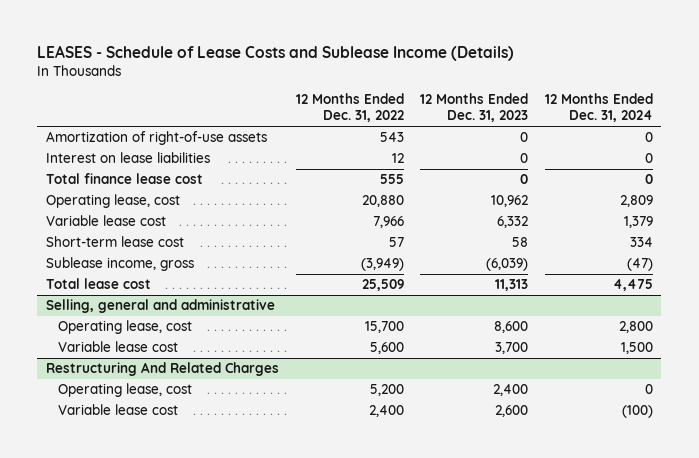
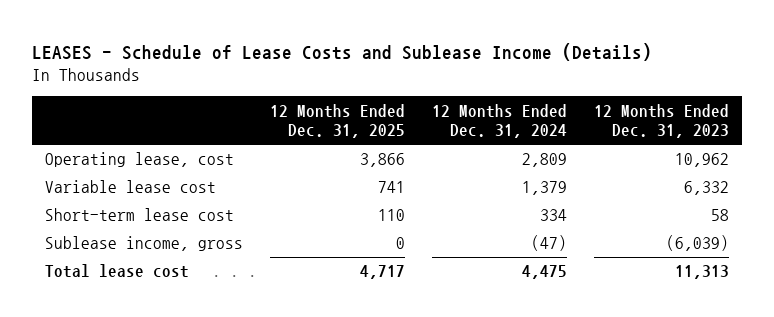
[295,93,404,123] 12 Months Ended Dec. 31, 2022 -> none
none -> [270,103,406,139] 12 Months Ended Dec. 31, 2025
[45,131,267,146] Amortization of right-of-use assets -> none
[45,152,210,164] Interest on lease liabilities -> none
[45,173,203,185] Total finance lease cost -> none
[45,299,275,314] Selling, general and administrative -> none
[58,320,193,335] Operating lease, cost -> none
[58,341,179,353] Variable lease cost -> none
[45,362,279,377] Restructuring And Related Charges -> none
[58,383,193,398] Operating lease, cost -> none
[58,404,179,416] Variable lease cost -> none

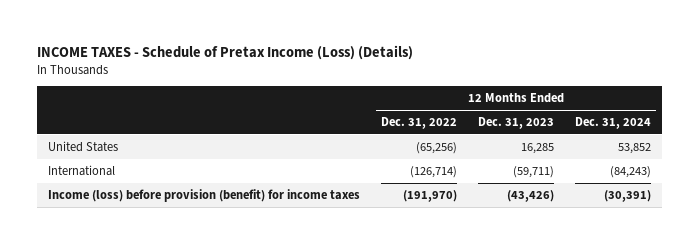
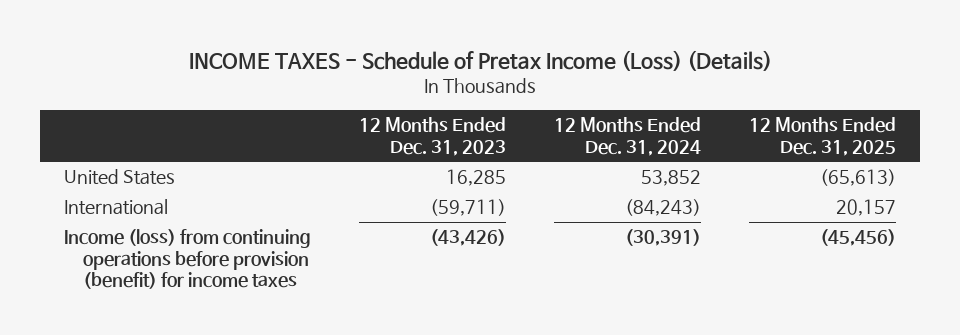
[380,117,457,130] Dec. 31, 2022 -> none
none -> [749,117,897,156] 12 Months Ended Dec. 31, 2025
[47,188,360,202] Income (loss) before provision (benefit) for income taxes -> [64,229,312,289] Income (loss) from continuing operations before provision (benefit) for income taxes

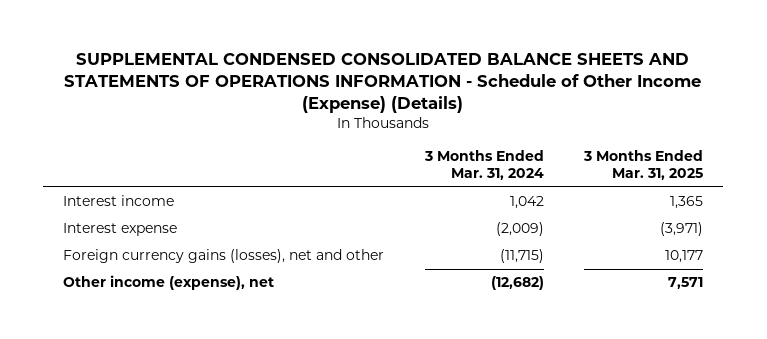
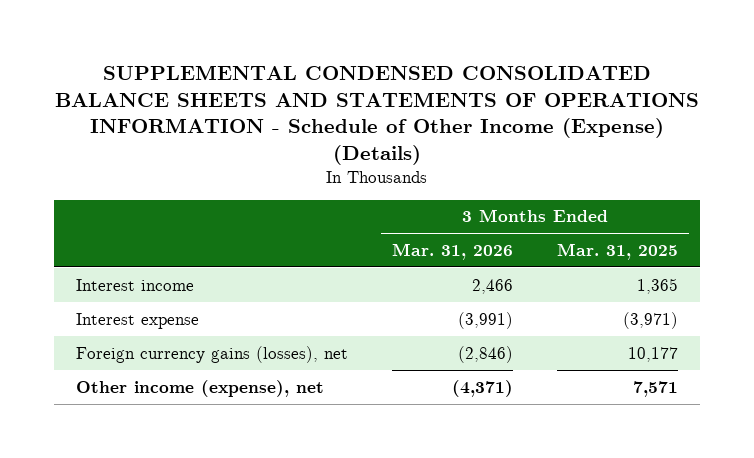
[423,149,544,181] 3 Months Ended Mar. 31, 2024 -> none
none -> [391,242,513,260] Mar. 31, 2026
[63,249,385,264] Foreign currency gains (losses), net and other -> [75,345,348,363] Foreign currency gains (losses), net

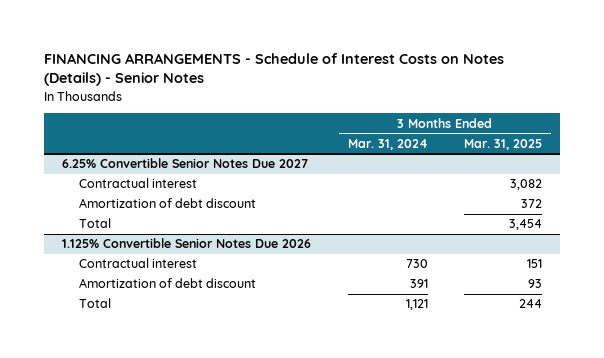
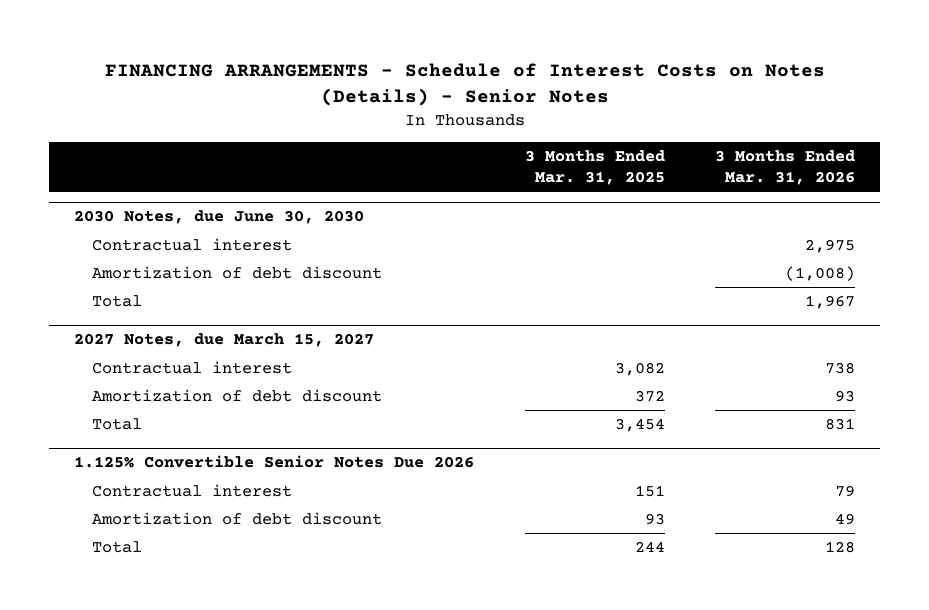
[347,138,428,150] Mar. 31, 2024 -> none
none -> [714,150,855,186] 3 Months Ended Mar. 31, 2026
[62,158,309,169] 6.25% Convertible Senior Notes Due 2027 -> [74,210,365,225] 2030 Notes, due June 30, 2030
none -> [91,237,292,251] Contractual interest
none -> [91,265,382,279] Amortization of debt discount
none -> [91,294,142,307] Total
none -> [74,333,375,348] 2027 Notes, due March 15, 2027

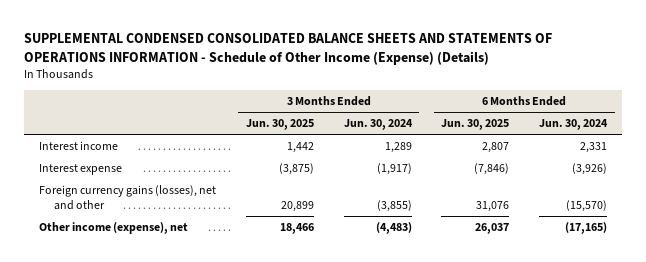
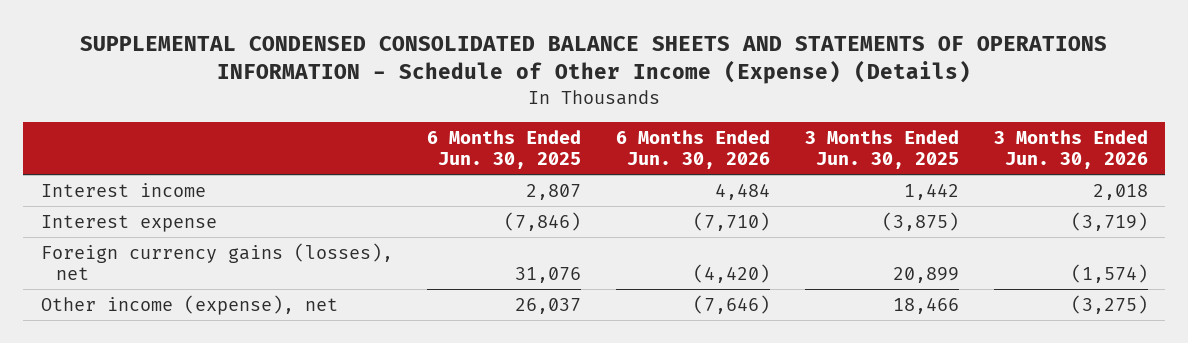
[343,119,413,131] Jun. 30, 2024 -> none
[539,119,609,131] Jun. 30, 2024 -> none
none -> [616,129,771,169] 6 Months Ended Jun. 30, 2026
none -> [993,129,1148,169] 3 Months Ended Jun. 30, 2026
[38,184,216,210] Foreign currency gains (losses), net and other -> [40,243,393,281] Foreign currency gains (losses), net

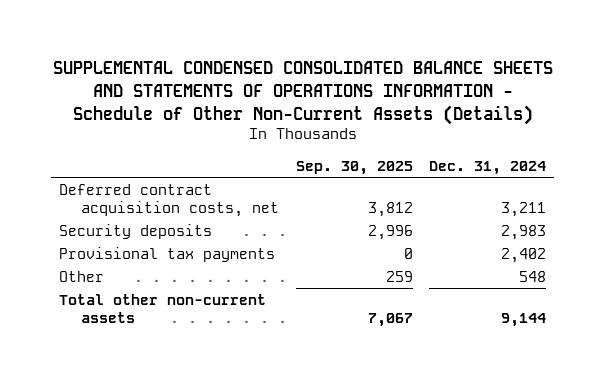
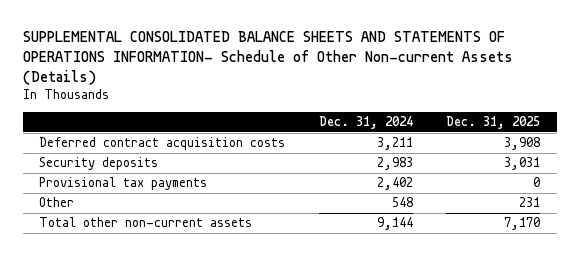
[52,60,553,125] SUPPLEMENTAL CONDENSED CONSOLIDATED BALANCE SHEETS AND STATEMENTS OF OPERATIONS INFORMATION - Schedule of Other Non-Current Assets (Details) -> [22,31,513,86] SUPPLEMENTAL CONSOLIDATED BALANCE SHEETS AND STATEMENTS OF OPERATIONS INFORMATION- Schedule of Other Non-current Assets (Details)
[295,160,413,175] Sep. 30, 2025 -> none
none -> [446,116,541,130] Dec. 31, 2025
[59,183,280,217] Deferred contract acquisition costs, net -> [39,137,286,151] Deferred contract acquisition costs

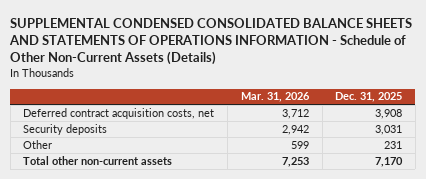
[22,31,513,86] SUPPLEMENTAL CONSOLIDATED BALANCE SHEETS AND STATEMENTS OF OPERATIONS INFORMATION- Schedule of Other Non-current Assets (Details) -> [9,17,413,66] SUPPLEMENTAL CONDENSED CONSOLIDATED BALANCE SHEETS AND STATEMENTS OF OPERATIONS INFORMATION - Schedule of Other Non-Current Assets (Details)
[318,116,413,130] Dec. 31, 2024 -> none
none -> [240,92,310,103] Mar. 31, 2026
[39,137,286,151] Deferred contract acquisition costs -> [23,107,215,119] Deferred contract acquisition costs, net
[39,177,208,191] Provisional tax payments -> none

